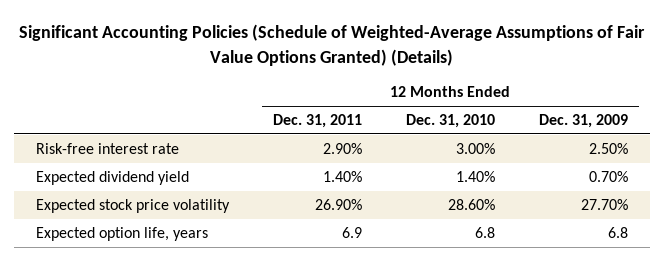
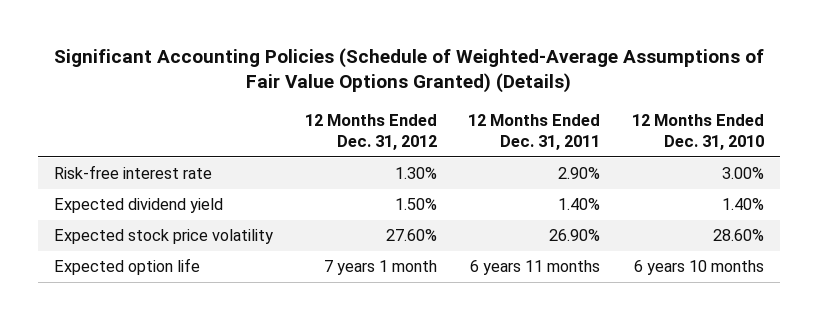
[539,113,629,128] Dec. 31, 2009 -> none
none -> [304,114,437,150] 12 Months Ended Dec. 31, 2012
[35,226,208,241] Expected option life, years -> [53,258,200,276] Expected option life
[341,226,362,238] 6.9 -> [470,260,601,276] 6 years 11 months
[474,226,495,238] 6.8 -> [634,260,765,276] 6 years 10 months

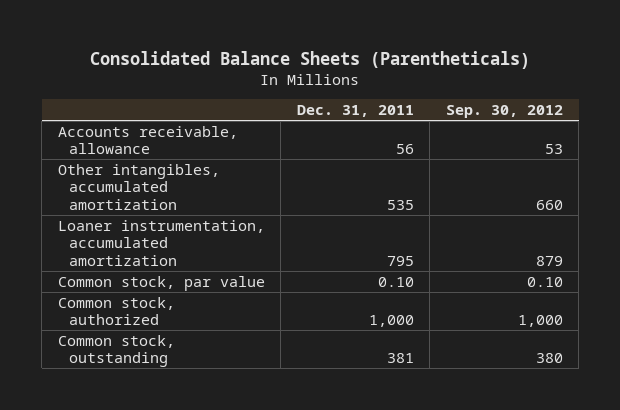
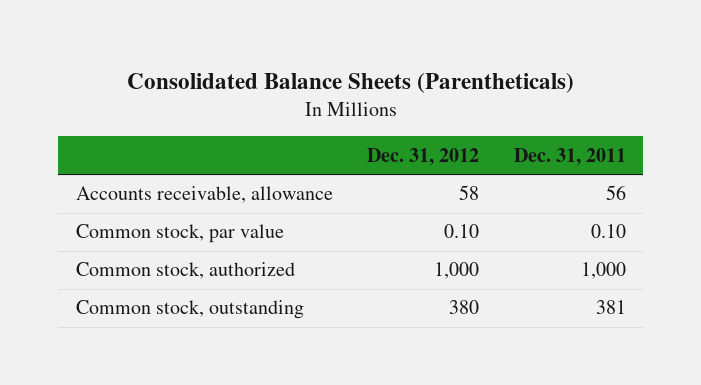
[445,105,563,119] Sep. 30, 2012 -> none
none -> [367,147,480,166] Dec. 31, 2012
[57,163,220,210] Other intangibles, accumulated amortization -> none
[57,219,265,266] Loaner instrumentation, accumulated amortization -> none

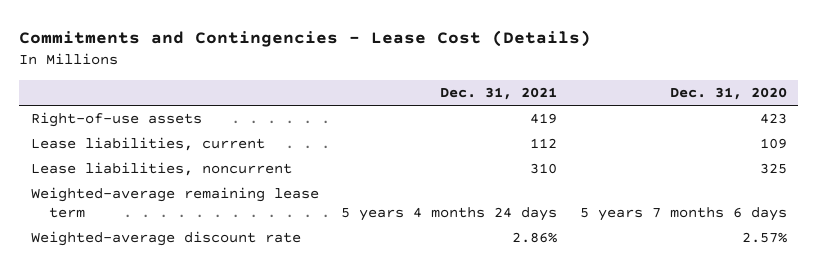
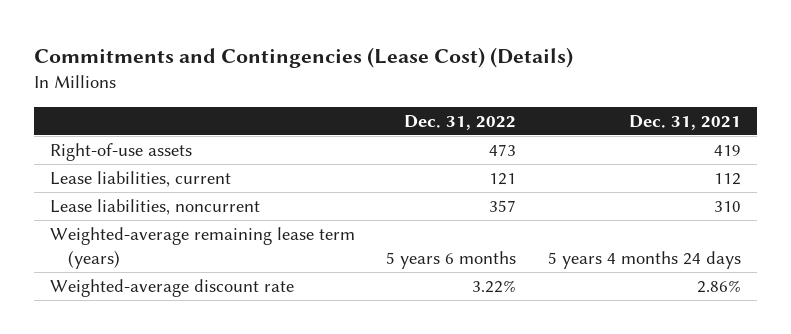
[19,30,592,48] Commitments and Contingencies - Lease Cost (Details) -> [33,46,573,68] Commitments and Contingencies (Lease Cost) (Details)
[669,87,787,101] Dec. 31, 2020 -> none
none -> [404,114,517,130] Dec. 31, 2022
[30,187,319,218] Weighted-average remaining lease term -> [49,227,355,269] Weighted-average remaining lease term (years)

